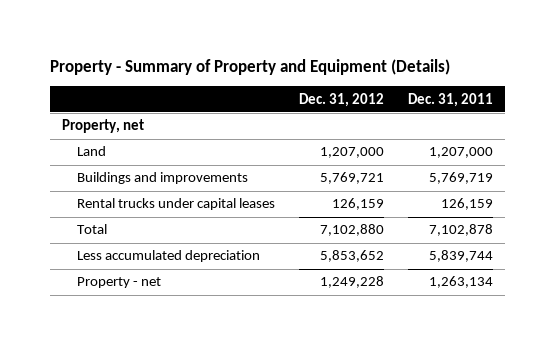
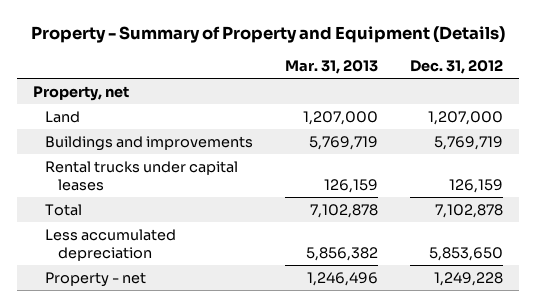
[407,92,493,107] Dec. 31, 2011 -> none
none -> [284,60,378,75] Mar. 31, 2013
[320,172,385,185] 5,769,721 -> [433,135,503,150] 5,769,719
[320,224,385,237] 7,102,880 -> [434,203,503,218] 7,102,878
[320,250,385,263] 5,853,652 -> [428,247,503,262] 5,853,650

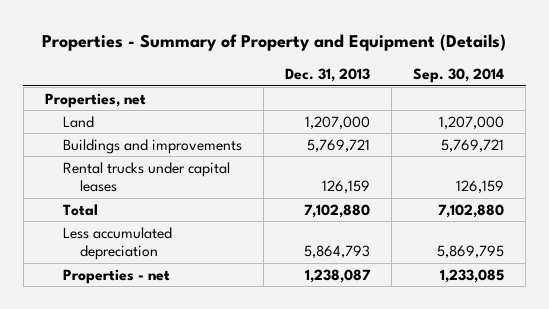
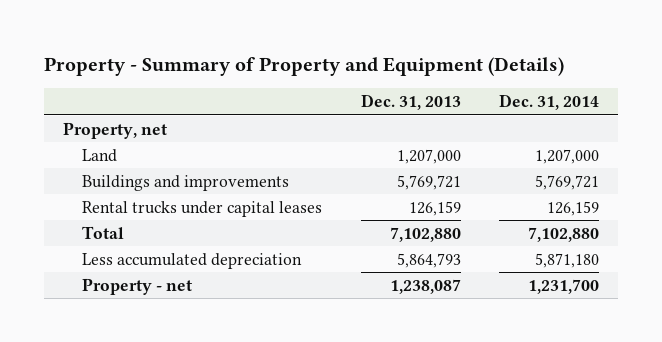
[42,34,507,52] Properties - Summary of Property and Equipment (Details) -> [43,56,564,76] Property - Summary of Property and Equipment (Details)
[413,68,505,84] Sep. 30, 2014 -> none
none -> [499,94,600,111] Dec. 31, 2014
[44,92,146,108] Properties, net -> [62,121,167,139] Property, net
[62,268,170,284] Properties - net -> [82,277,193,295] Property - net

